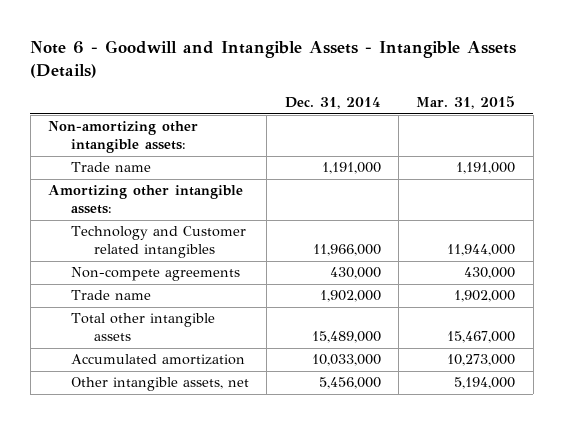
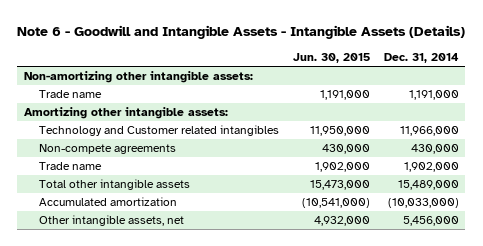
[416,96,516,110] Mar. 31, 2015 -> none
none -> [292,53,370,64] Jun. 30, 2015
[311,354,381,367] 10,033,000 -> [387,198,459,209] (10,033,000)

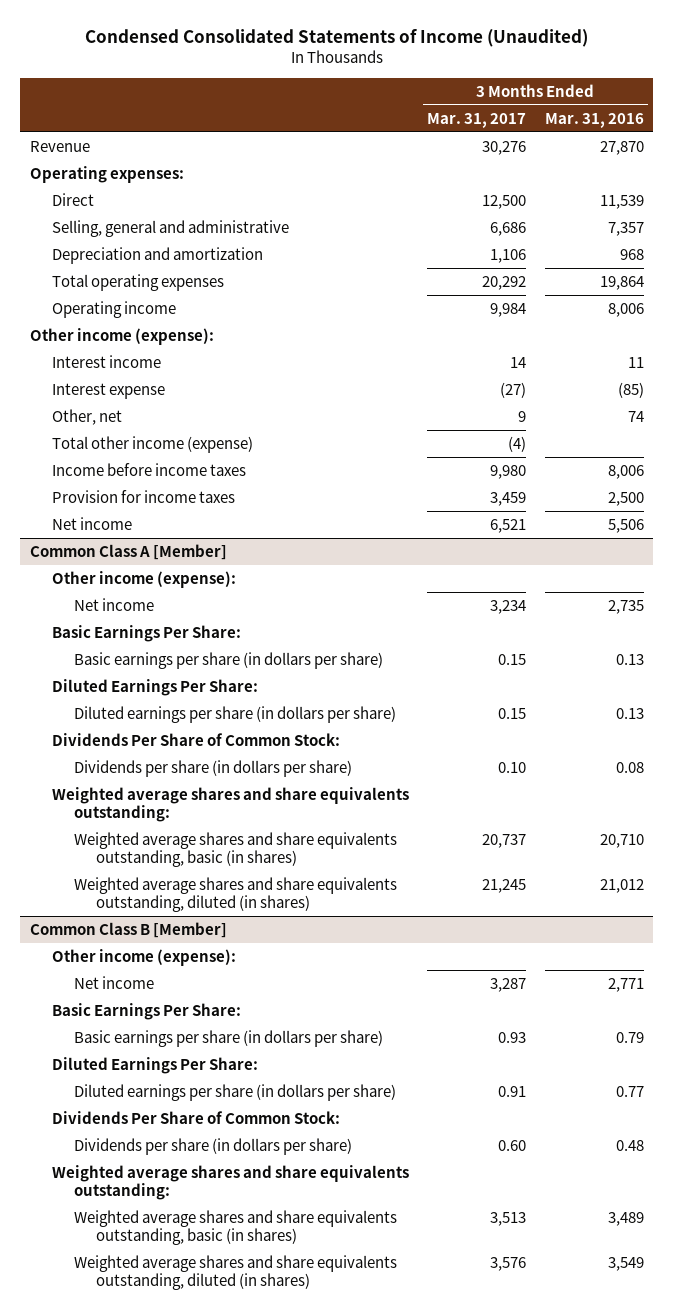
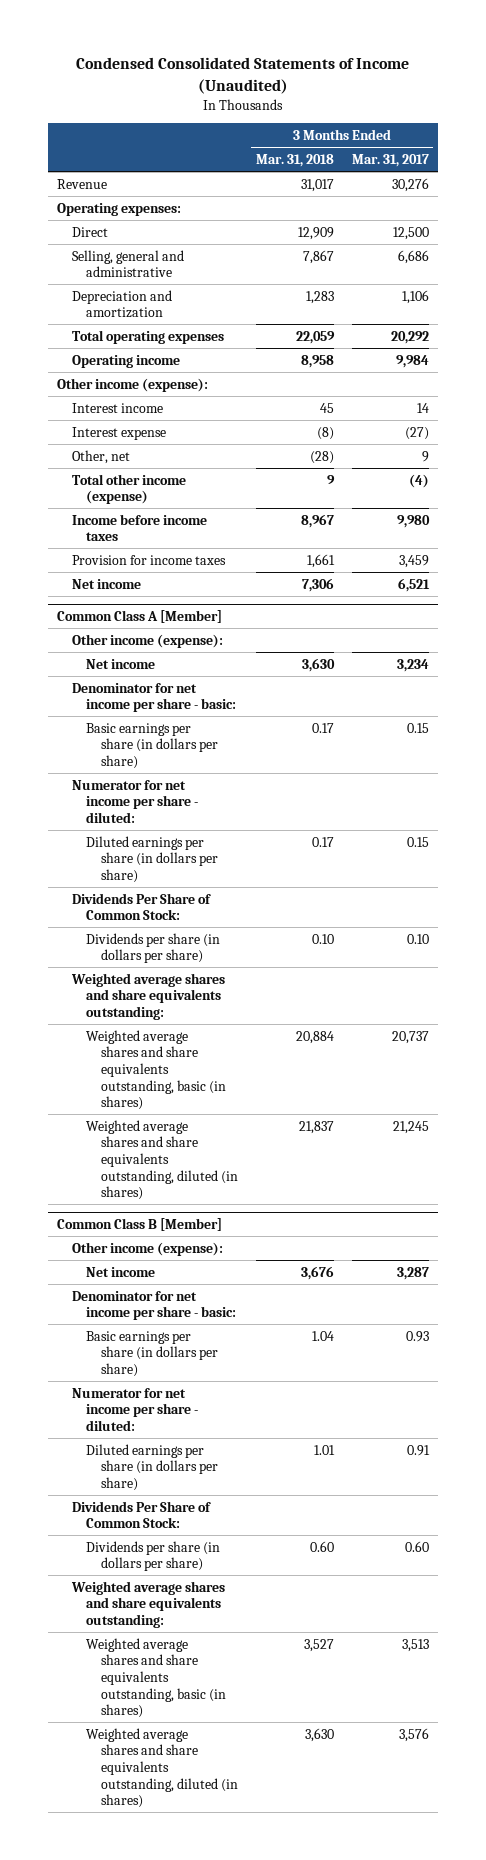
[544,112,644,128] Mar. 31, 2016 -> none
none -> [255,153,334,167] Mar. 31, 2018
[51,624,241,642] Basic Earnings Per Share: -> [71,682,237,713] Denominator for net income per share - basic:
[51,678,258,696] Diluted Earnings Per Share: -> [71,779,199,823] Numerator for net income per share - diluted:
[51,1002,241,1020] Basic Earnings Per Share: -> [71,1290,237,1321] Denominator for net income per share - basic:
[51,1056,258,1074] Diluted Earnings Per Share: -> [71,1387,199,1431] Numerator for net income per share - diluted:

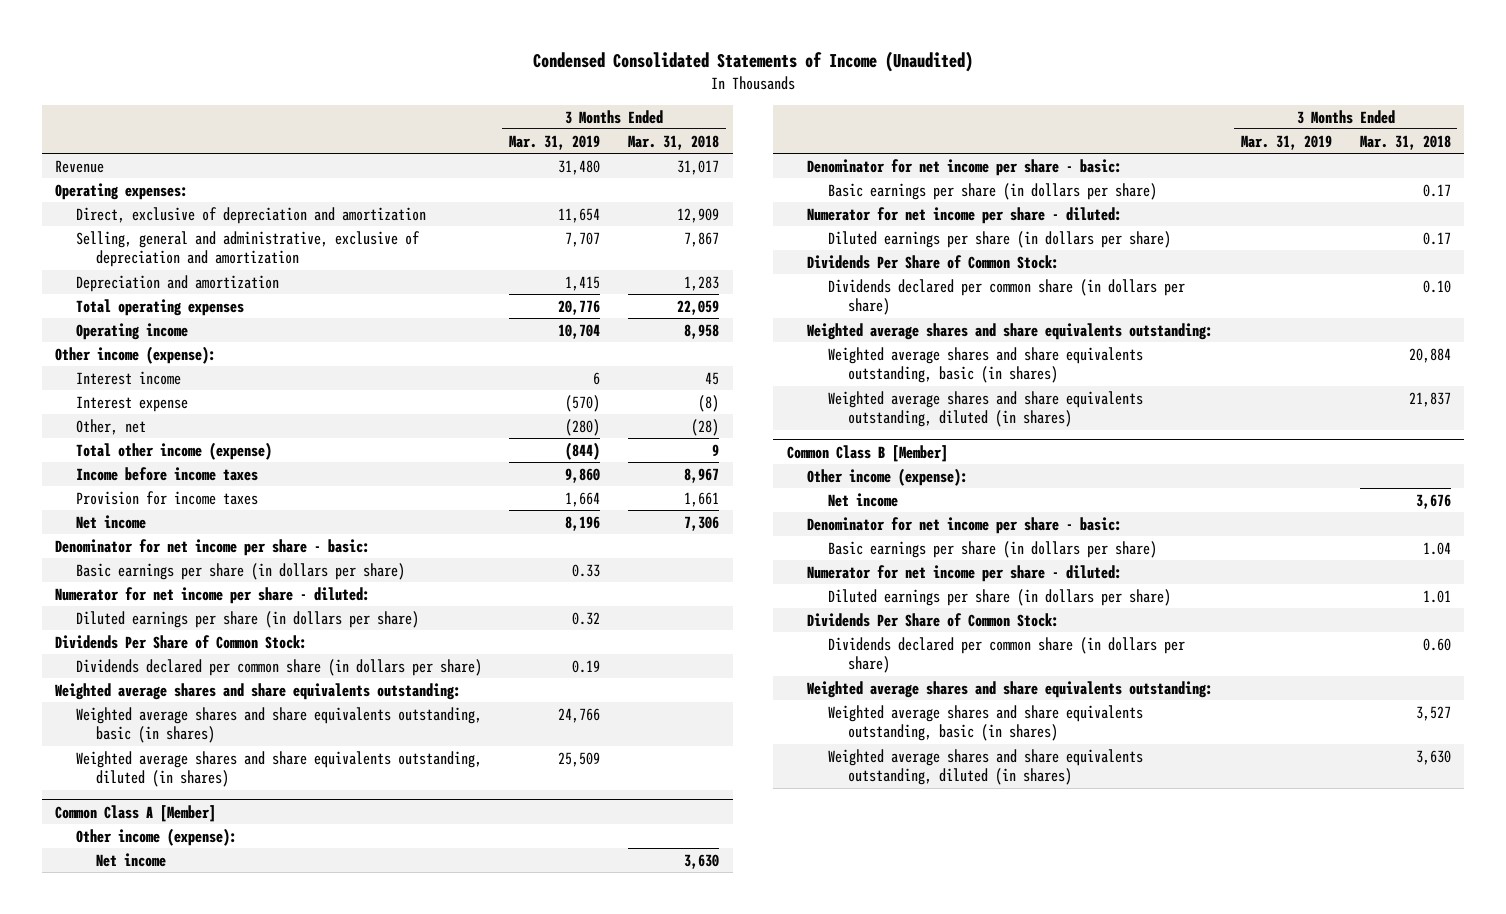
[351,153,429,167] Mar. 31, 2017 -> none
none -> [509,134,601,150] Mar. 31, 2019
[71,226,108,237] Direct -> [75,206,426,224] Direct, exclusive of depreciation and amortization
[71,249,184,278] Selling, general and administrative -> [75,230,420,268] Selling, general and administrative, exclusive of depreciation and amortization
none -> [55,538,371,556] Denominator for net income per share - basic:
none -> [75,562,405,580] Basic earnings per share (in dollars per share)
none -> [55,586,371,604] Numerator for net income per share - diluted:
none -> [75,610,419,628] Diluted earnings per share (in dollars per share)
none -> [55,634,308,649] Dividends Per Share of Common Stock:
none -> [75,658,482,676] Dividends declared per common share (in dollars per share)
none -> [55,682,462,700] Weighted average shares and share equivalents outstanding:
none -> [75,706,482,744] Weighted average shares and share equivalents outstanding, basic (in shares)
none -> [75,750,482,788] Weighted average shares and share equivalents outstanding, diluted (in shares)
[86,932,221,964] Dividends per share (in dollars per share) -> [827,278,1185,316] Dividends declared per common share (in dollars per share)
[86,1540,221,1572] Dividends per share (in dollars per share) -> [827,636,1185,674] Dividends declared per common share (in dollars per share)

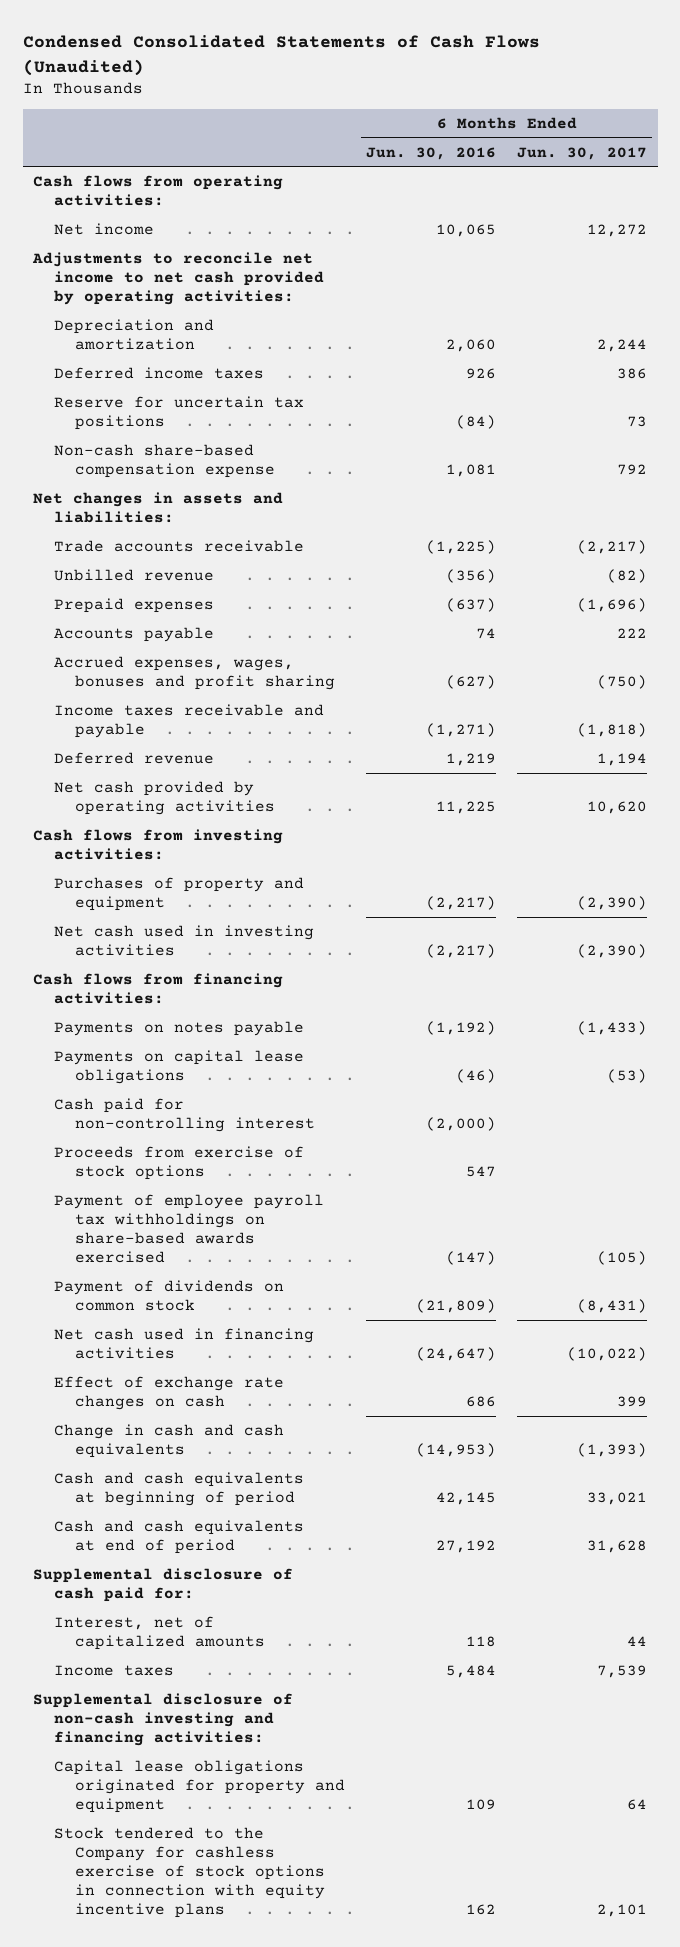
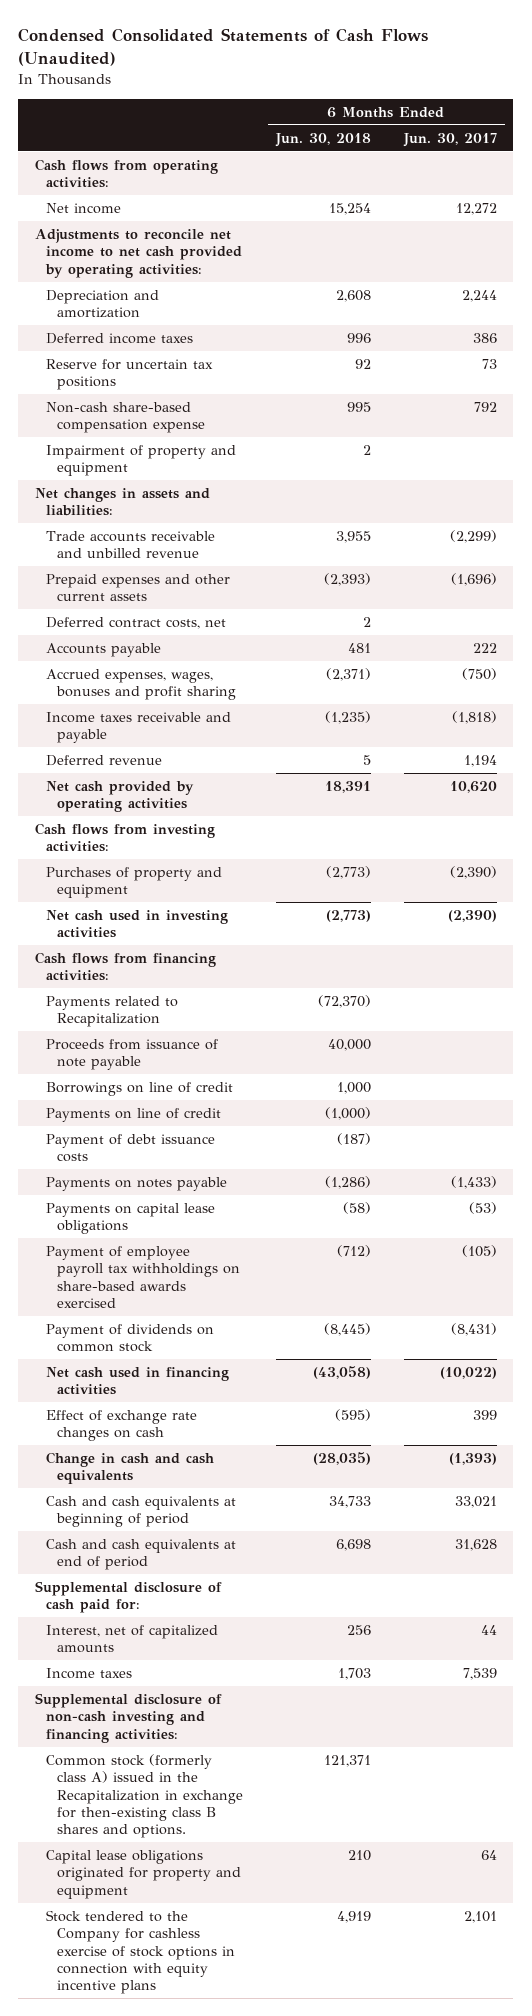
[365,146,496,160] Jun. 30, 2016 -> none
none -> [274,132,371,147] Jun. 30, 2018
none -> [45,445,236,477] Impairment of property and equipment
[53,568,214,581] Unbilled revenue -> none
[53,539,304,552] Trade accounts receivable -> [45,531,215,559] Trade accounts receivable and unbilled revenue
[577,539,648,554] (2,217) -> [449,530,497,544] (2,299)
[53,597,214,613] Prepaid expenses -> [45,574,230,602] Prepaid expenses and other current assets
none -> [45,617,226,630] Deferred contract costs, net
none -> [45,996,178,1028] Payments related to Recapitalization
none -> [45,1039,218,1071] Proceeds from issuance of note payable
none -> [45,1082,233,1097] Borrowings on line of credit
none -> [45,1108,221,1123] Payments on line of credit
none -> [45,1134,215,1163] Payment of debt issuance costs
[53,1097,315,1133] Cash paid for non-controlling interest -> none
[53,1145,304,1181] Proceeds from exercise of stock options -> none
none -> [45,1754,243,1839] Common stock (formerly class A) issued in the Recapitalization in exchange for then-existing class B shares and options.

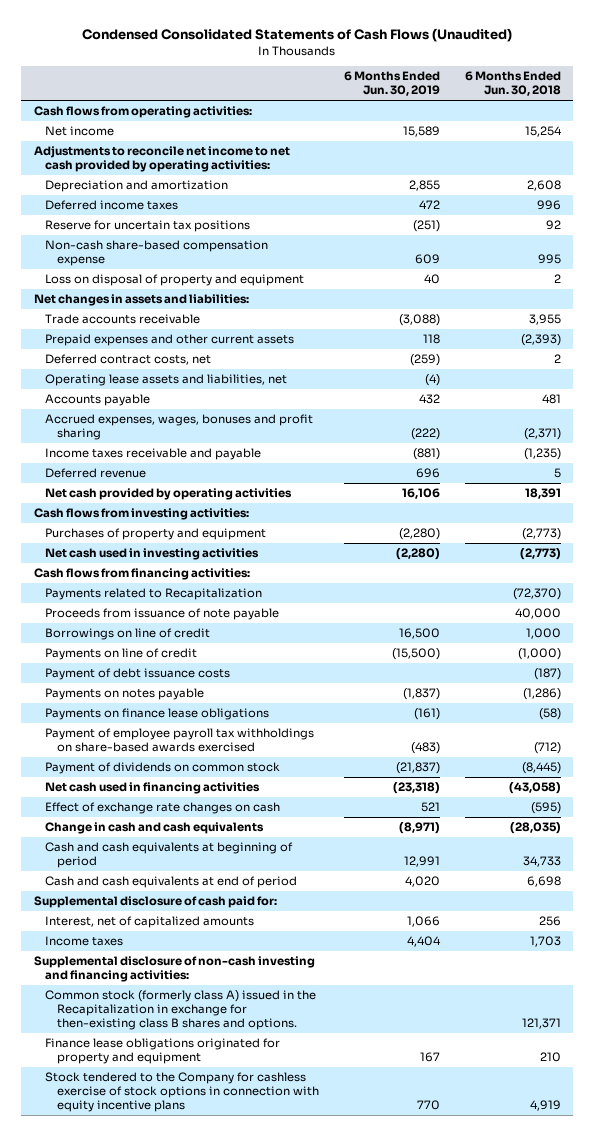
[402,132,497,147] Jun. 30, 2017 -> none
none -> [343,71,440,97] 6 Months Ended Jun. 30, 2019
[45,445,236,477] Impairment of property and equipment -> [45,274,305,287] Loss on disposal of property and equipment
[45,531,215,559] Trade accounts receivable and unbilled revenue -> [45,314,201,325] Trade accounts receivable
none -> [45,374,288,387] Operating lease assets and liabilities, net
[45,1203,215,1235] Payments on capital lease obligations -> [45,708,270,721] Payments on finance lease obligations
[45,1850,241,1899] Capital lease obligations originated for property and equipment -> [45,1038,281,1065] Finance lease obligations originated for property and equipment

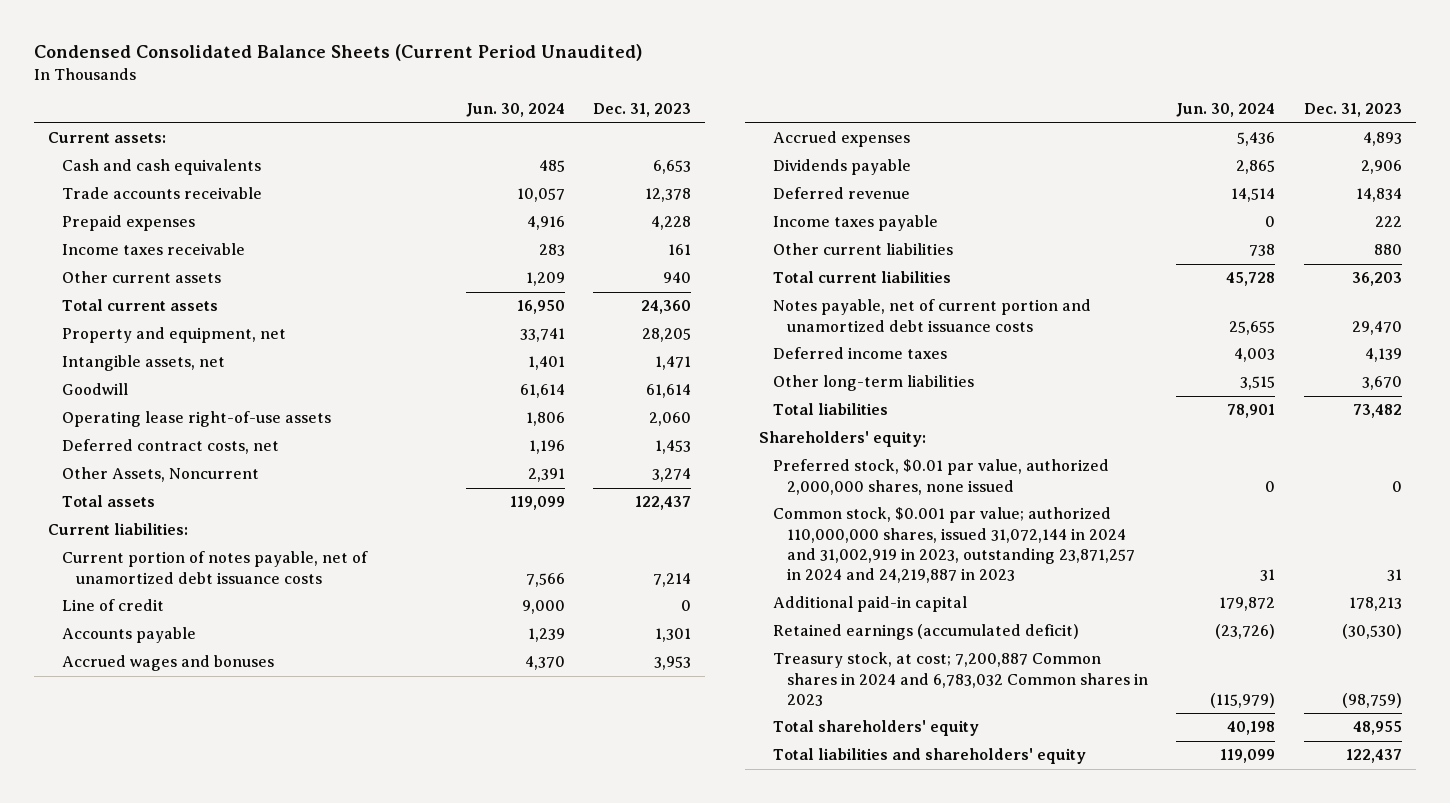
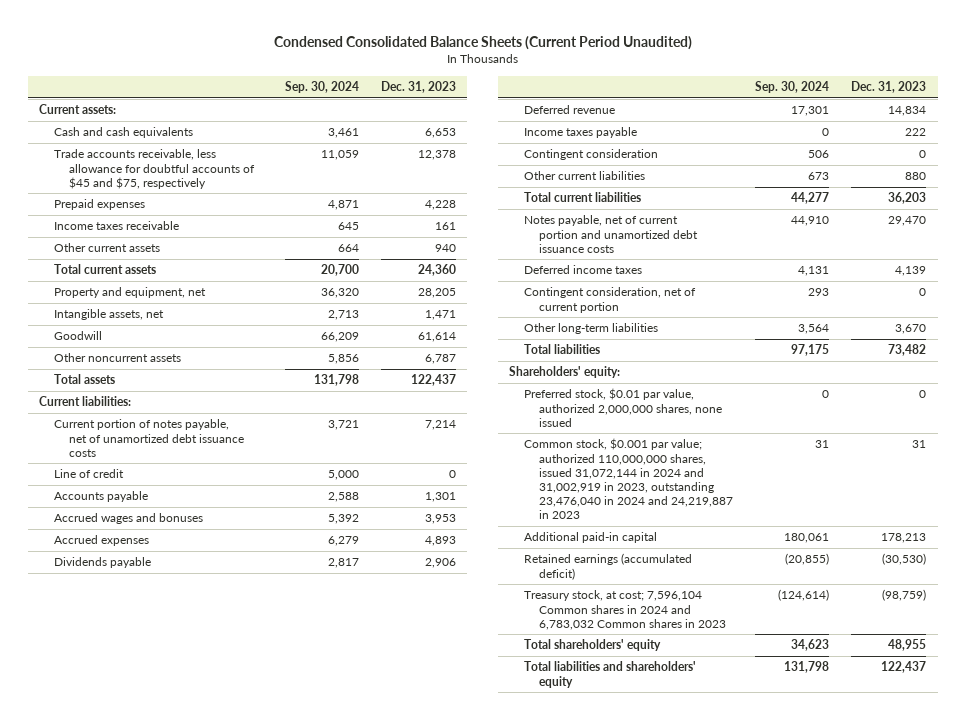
[465,103,565,118] Jun. 30, 2024 -> none
none -> [285,81,360,94] Sep. 30, 2024
[62,187,263,200] Trade accounts receivable -> [53,149,255,189] Trade accounts receivable, less allowance for doubtful accounts of $45 and $75, respectively
[62,411,332,428] Operating lease right-of-use assets -> none
[62,439,280,455] Deferred contract costs, net -> none
[62,467,260,483] Other Assets, Noncurrent -> [53,353,181,363] Other noncurrent assets
[652,468,692,483] 3,274 -> [425,354,457,365] 6,787
none -> [524,149,659,161] Contingent consideration
none -> [524,287,697,313] Contingent consideration, net of current portion
[772,507,1135,584] Common stock, $0.001 par value; authorized 110,000,000 shares, issued 31,072,144 in 2024 and 31,002,919 in 2023, outstanding 23,871,257 in 2024 and 24,219,887 in 2023 -> [524,438,734,520] Common stock, $0.001 par value; authorized 110,000,000 shares, issued 31,072,144 in 2024 and 31,002,919 in 2023, outstanding 23,476,040 in 2024 and 24,219,887 in 2023
[772,652,1148,706] Treasury stock, at cost; 7,200,887 Common shares in 2024 and 6,783,032 Common shares in 2023 -> [524,590,727,630] Treasury stock, at cost; 7,596,104 Common shares in 2024 and 6,783,032 Common shares in 2023

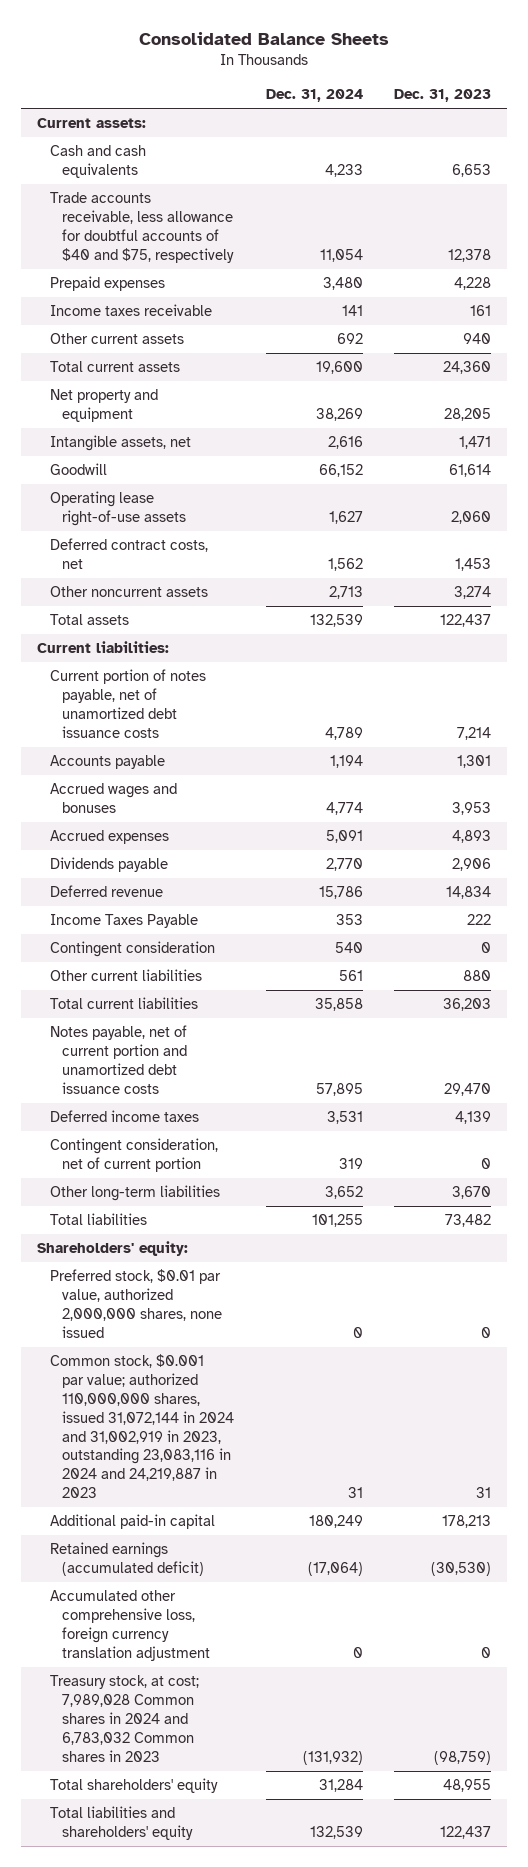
[273,35,692,50] Condensed Consolidated Balance Sheets (Current Period Unaudited) -> [139,31,390,45] Consolidated Balance Sheets
[285,81,360,94] Sep. 30, 2024 -> none
none -> [265,89,363,103] Dec. 31, 2024
[53,149,255,189] Trade accounts receivable, less allowance for doubtful accounts of $45 and $75, respectively -> [49,192,235,263] Trade accounts receivable, less allowance for doubtful accounts of $40 and $75, respectively
[53,287,206,299] Property and equipment, net -> [49,389,158,423] Net property and equipment
none -> [49,491,187,527] Operating lease right-of-use assets
none -> [49,538,208,570] Deferred contract costs, net
[425,354,457,365] 6,787 -> [454,586,492,600] 3,274
[53,469,124,479] Line of credit -> none
[524,127,638,139] Income taxes payable -> [49,914,198,929] Income Taxes Payable
[524,438,734,520] Common stock, $0.001 par value; authorized 110,000,000 shares, issued 31,072,144 in 2024 and 31,002,919 in 2023, outstanding 23,476,040 in 2024 and 24,219,887 in 2023 -> [49,1354,235,1499] Common stock, $0.001 par value; authorized 110,000,000 shares, issued 31,072,144 in 2024 and 31,002,919 in 2023, outstanding 23,083,116 in 2024 and 24,219,887 in 2023
none -> [49,1590,211,1661] Accumulated other comprehensive loss, foreign currency translation adjustment
[524,590,727,630] Treasury stock, at cost; 7,596,104 Common shares in 2024 and 6,783,032 Common shares in 2023 -> [49,1675,199,1762] Treasury stock, at cost; 7,989,028 Common shares in 2024 and 6,783,032 Common shares in 2023

